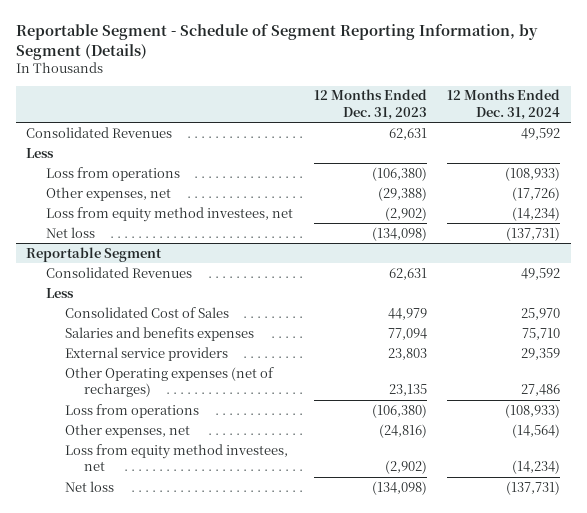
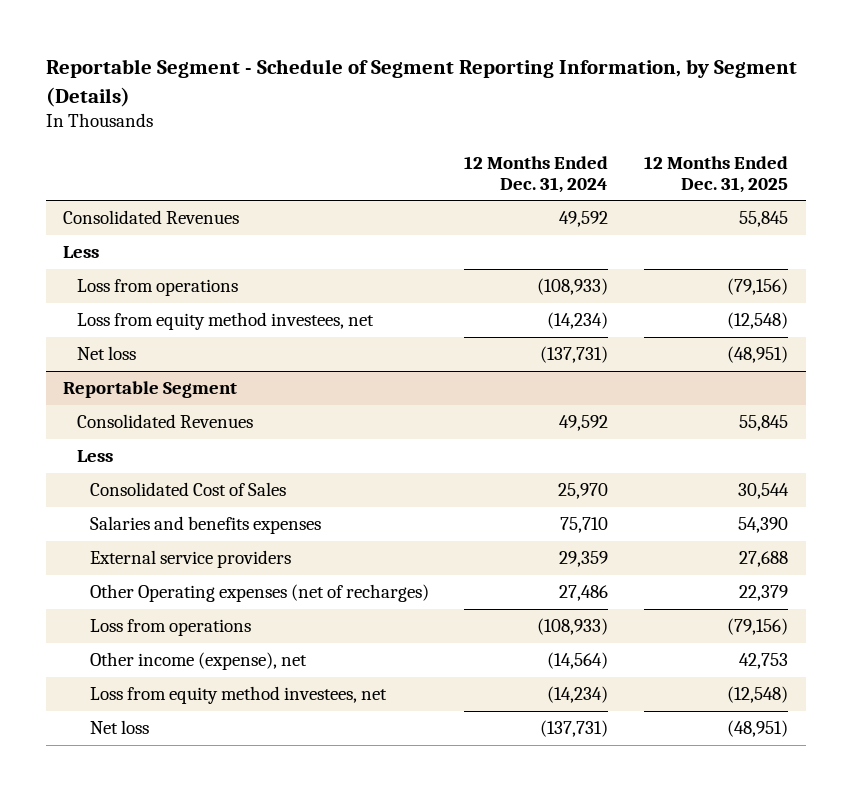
[313,89,427,120] 12 Months Ended Dec. 31, 2023 -> none
none -> [644,155,789,193] 12 Months Ended Dec. 31, 2025
[45,186,171,201] Other expenses, net -> none
[65,423,191,438] Other expenses, net -> [89,651,307,670] Other income (expense), net

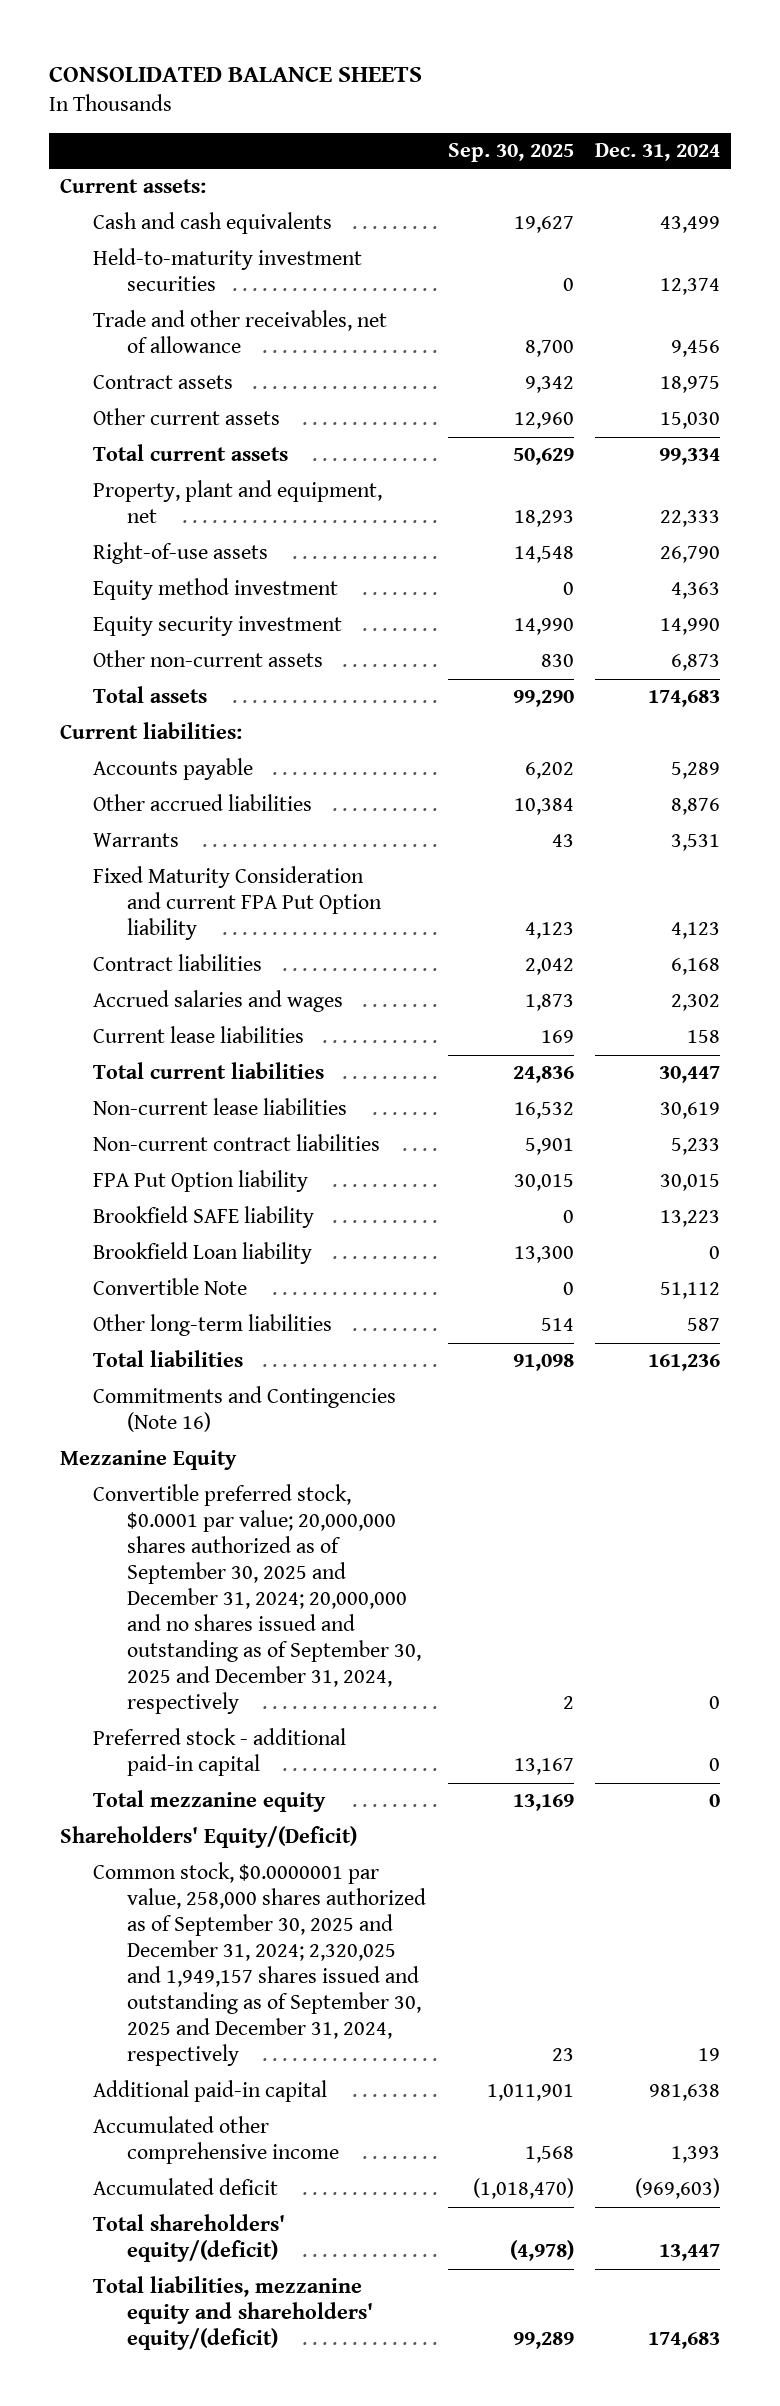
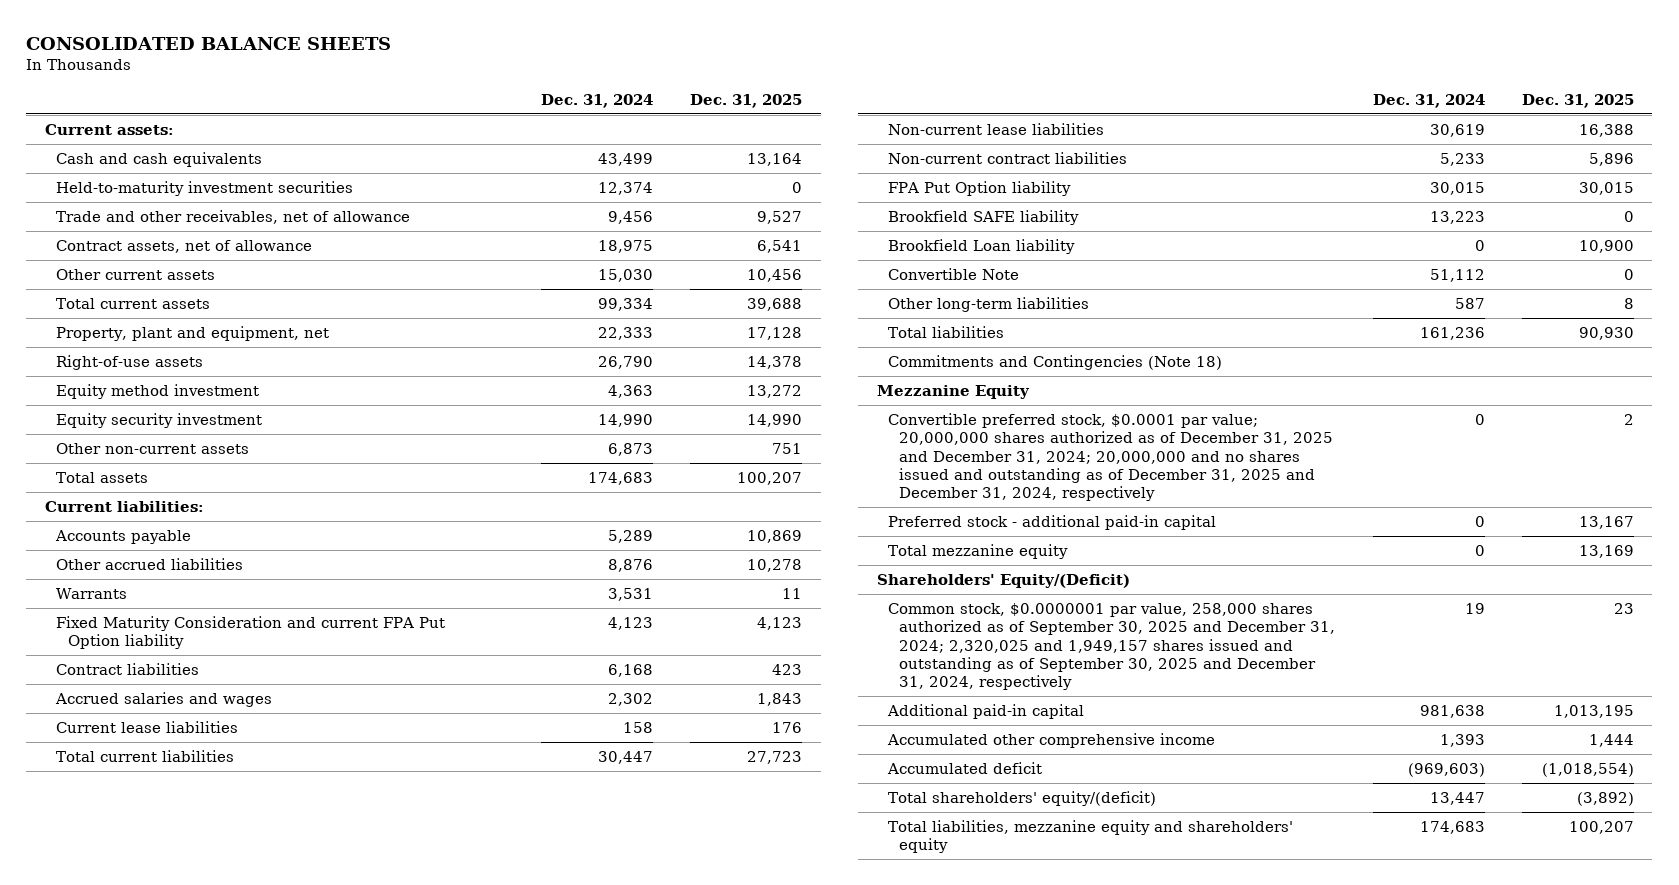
[447,143,574,163] Sep. 30, 2025 -> none
none -> [689,94,802,109] Dec. 31, 2025
[93,375,234,390] Contract assets -> [56,239,313,253] Contract assets, net of allowance
[93,1386,397,1433] Commitments and Contingencies (Note 16) -> [888,354,1223,370] Commitments and Contingencies (Note 18)
[93,1484,422,1715] Convertible preferred stock, $0.0001 par value; 20,000,000 shares authorized as of September 30, 2025 and December 31, 2024; 20,000,000 and no shares issued and outstanding as of September 30, 2025 and December 31, 2024, respectively -> [888,412,1334,502] Convertible preferred stock, $0.0001 par value; 20,000,000 shares authorized as of December 31, 2025 and December 31, 2024; 20,000,000 and no shares issued and outstanding as of December 31, 2025 and December 31, 2024, respectively
[93,2276,374,2351] Total liabilities, mezzanine equity and shareholders' equity/(deficit) -> [888,819,1294,854] Total liabilities, mezzanine equity and shareholders' equity

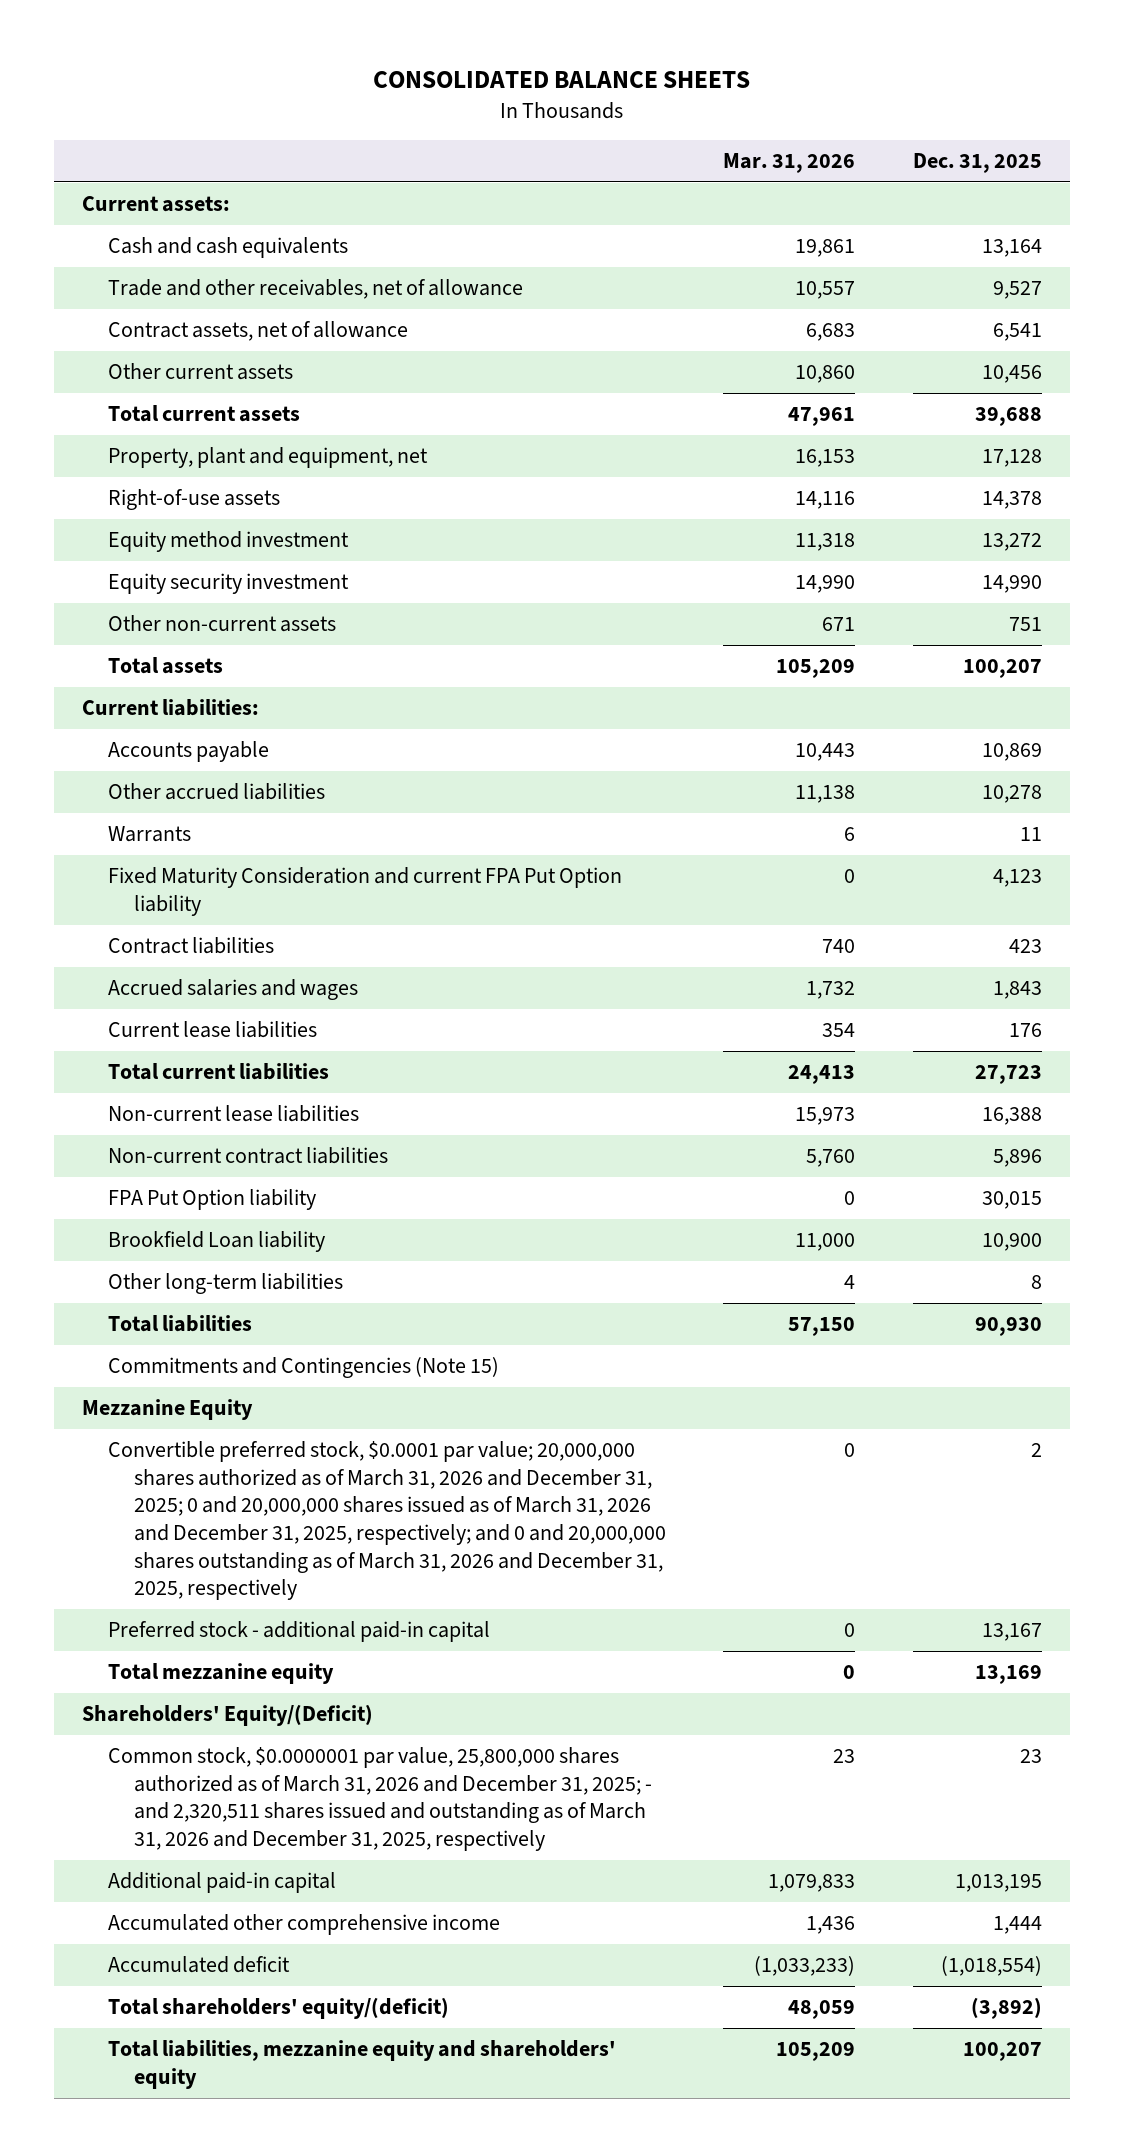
[540,94,653,109] Dec. 31, 2024 -> none
none -> [723,152,856,173] Mar. 31, 2026
[56,180,354,196] Held-to-maturity investment securities -> none
[888,209,1080,225] Brookfield SAFE liability -> none
[888,267,1020,280] Convertible Note -> none
[888,354,1223,370] Commitments and Contingencies (Note 18) -> [108,1357,500,1379] Commitments and Contingencies (Note 15)
[888,412,1334,502] Convertible preferred stock, $0.0001 par value; 20,000,000 shares authorized as of December 31, 2025 and December 31, 2024; 20,000,000 and no shares issued and outstanding as of December 31, 2025 and December 31, 2024, respectively -> [108,1441,666,1601] Convertible preferred stock, $0.0001 par value; 20,000,000 shares authorized as of March 31, 2026 and December 31, 2025; 0 and 20,000,000 shares issued as of March 31, 2026 and December 31, 2025, respectively; and 0 and 20,000,000 shares outstanding as of March 31, 2026 and December 31, 2025, respectively
[888,602,1336,691] Common stock, $0.0000001 par value, 258,000 shares authorized as of September 30, 2025 and December 31, 2024; 2,320,025 and 1,949,157 shares issued and outstanding as of September 30, 2025 and December 31, 2024, respectively -> [108,1747,652,1852] Common stock, $0.0000001 par value, 25,800,000 shares authorized as of March 31, 2026 and December 31, 2025; - and 2,320,511 shares issued and outstanding as of March 31, 2026 and December 31, 2025, respectively

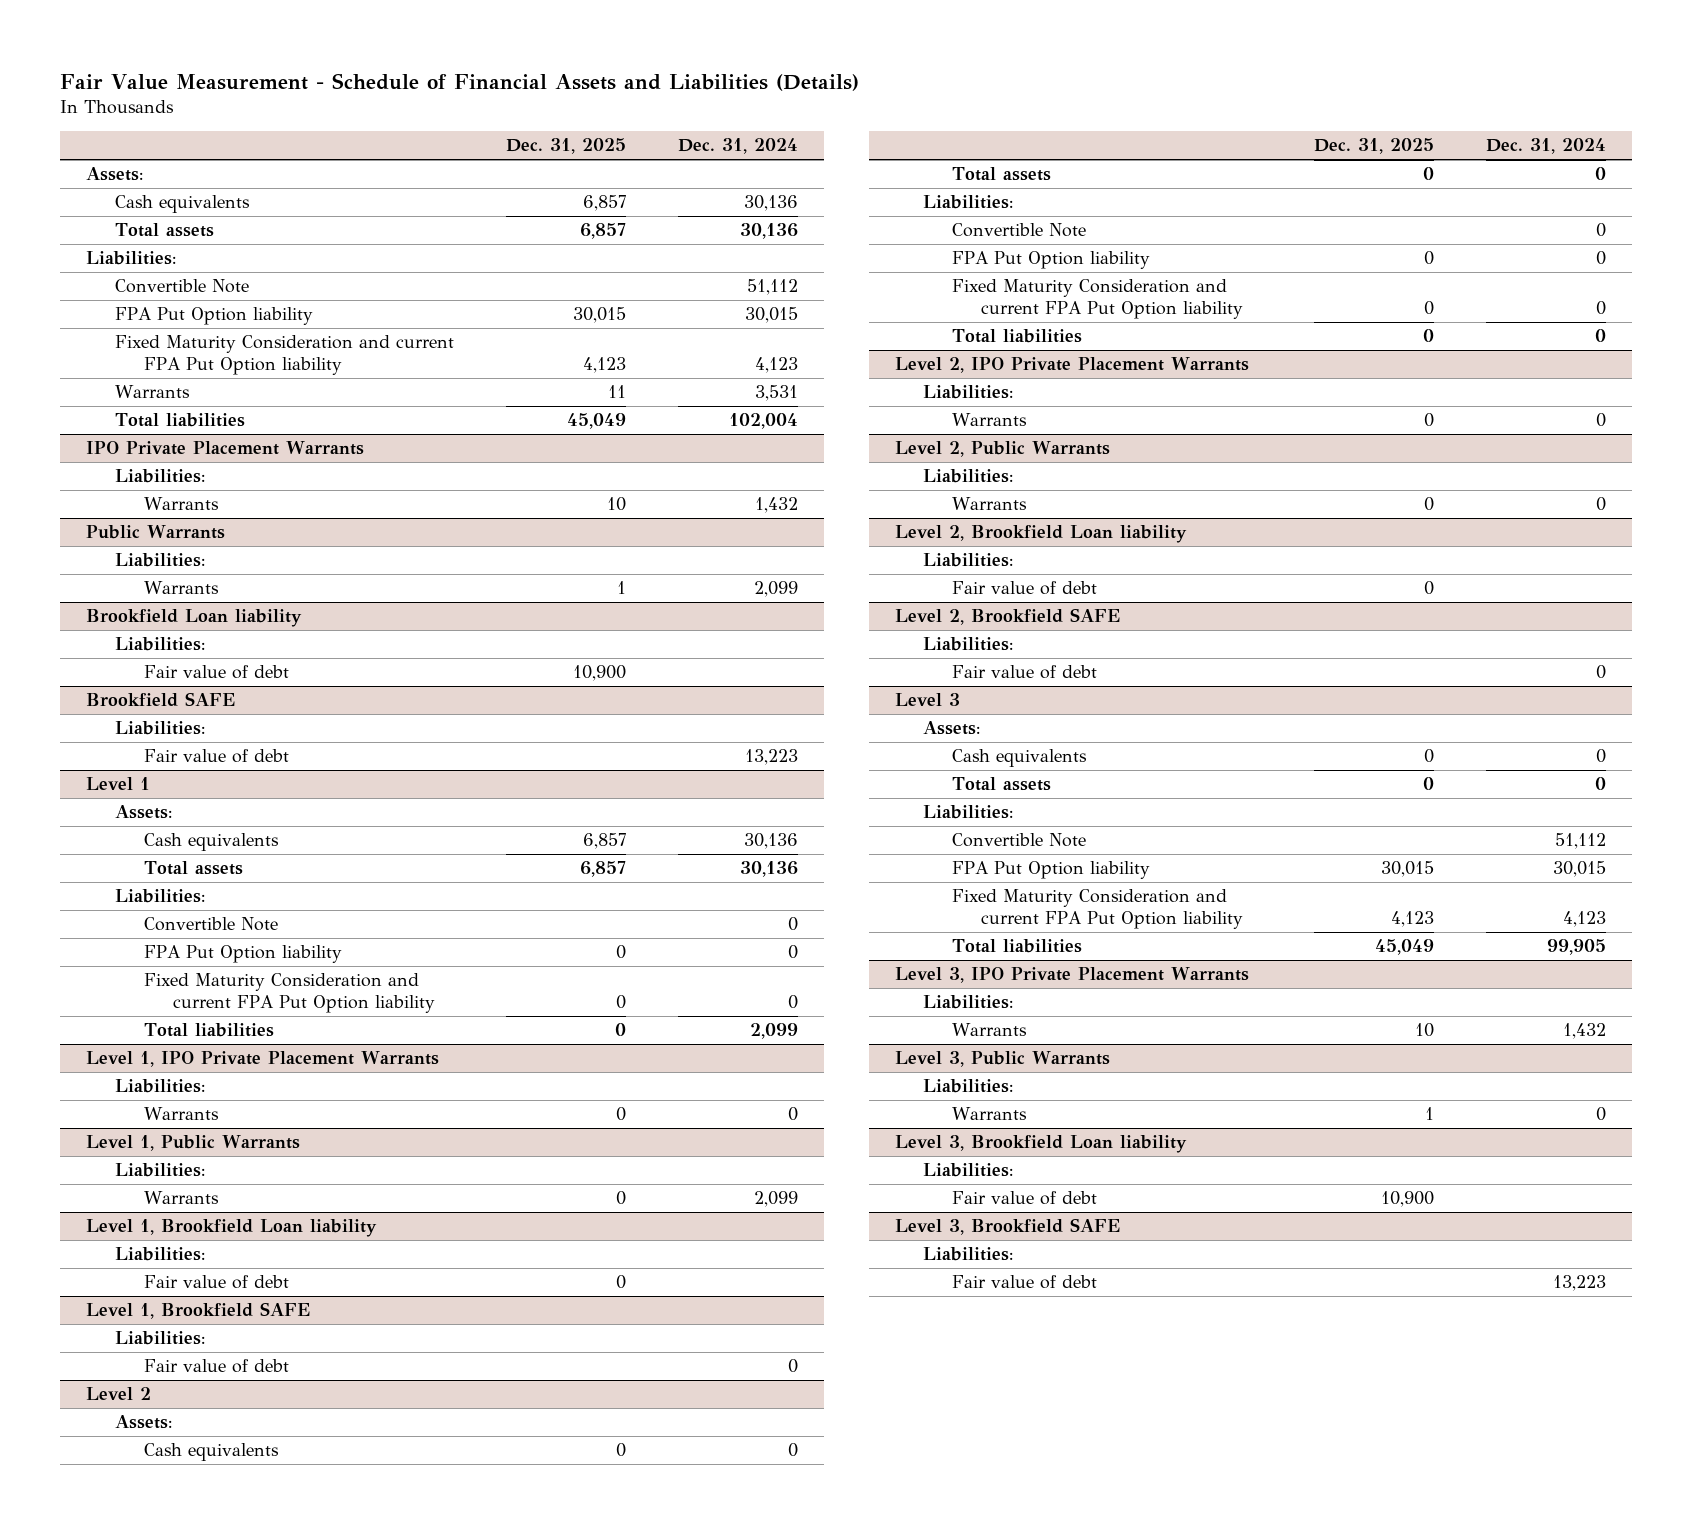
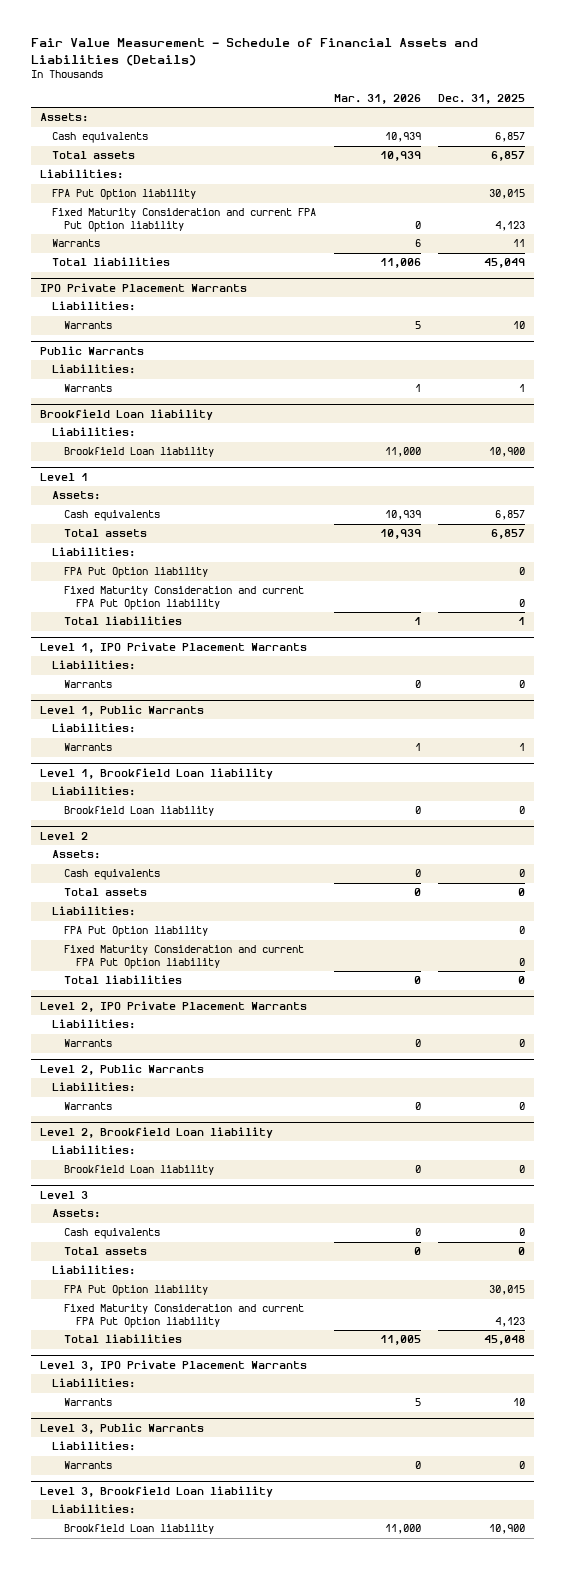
[677,138,798,155] Dec. 31, 2024 -> none
none -> [333,93,421,104] Mar. 31, 2026
[115,279,250,294] Convertible Note -> none
[86,692,236,708] Brookfield SAFE -> none
[115,721,206,736] Liabilities: -> none
[143,749,289,764] Fair value of debt -> none
[143,665,289,680] Fair value of debt -> [63,447,214,458] Brookfield Loan liability
[143,917,278,932] Convertible Note -> none
[614,1023,626,1037] 0 -> [518,617,526,626] 1
[615,1191,626,1206] 0 -> [519,743,526,752] 1
[86,1302,311,1320] Level 1, Brookfield SAFE -> none
[115,1331,206,1346] Liabilities: -> none
[143,1359,289,1374] Fair value of debt -> none
[143,1275,289,1290] Fair value of debt -> [63,806,214,817] Brookfield Loan liability
[952,223,1087,238] Convertible Note -> none
[894,608,1120,626] Level 2, Brookfield SAFE -> none
[923,637,1014,652] Liabilities: -> none
[952,665,1098,680] Fair value of debt -> none
[952,581,1098,596] Fair value of debt -> [63,1165,214,1176] Brookfield Loan liability
[952,833,1087,848] Convertible Note -> none
[1375,939,1435,956] 45,049 -> [484,1335,526,1346] 45,048
[1425,1107,1435,1121] 1 -> [519,1461,526,1470] 0
[894,1218,1120,1236] Level 3, Brookfield SAFE -> none
[923,1247,1014,1262] Liabilities: -> none
[952,1275,1098,1290] Fair value of debt -> none
[952,1191,1098,1206] Fair value of debt -> [63,1524,214,1535] Brookfield Loan liability

